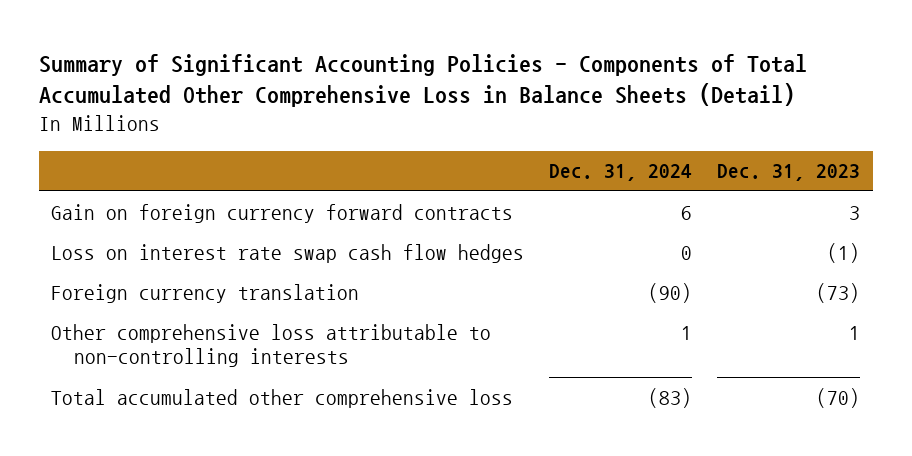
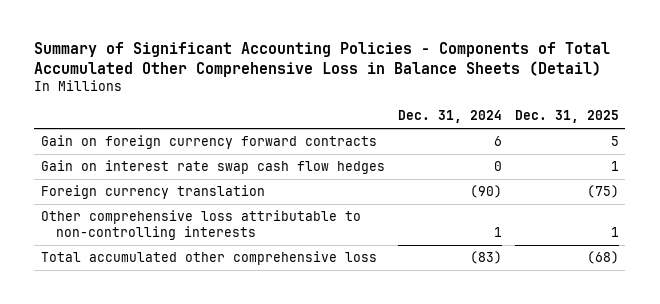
[717,164,861,182] Dec. 31, 2023 -> none
none -> [514,110,619,124] Dec. 31, 2025
[51,243,525,263] Loss on interest rate swap cash flow hedges -> [40,159,385,174] Gain on interest rate swap cash flow hedges

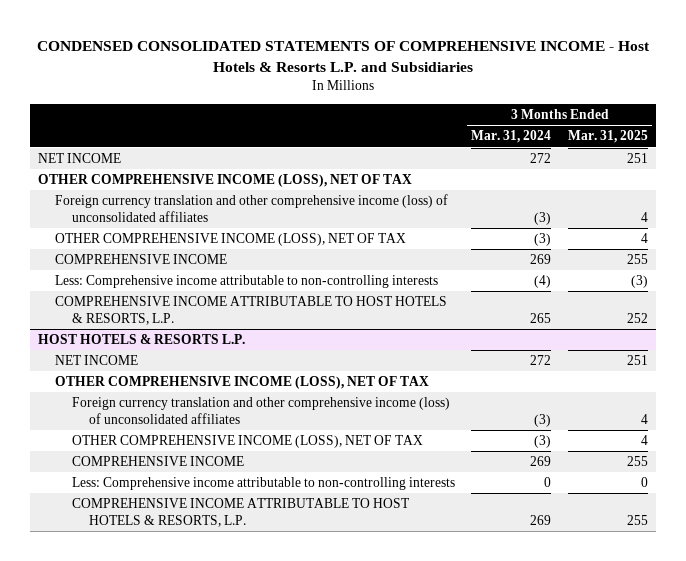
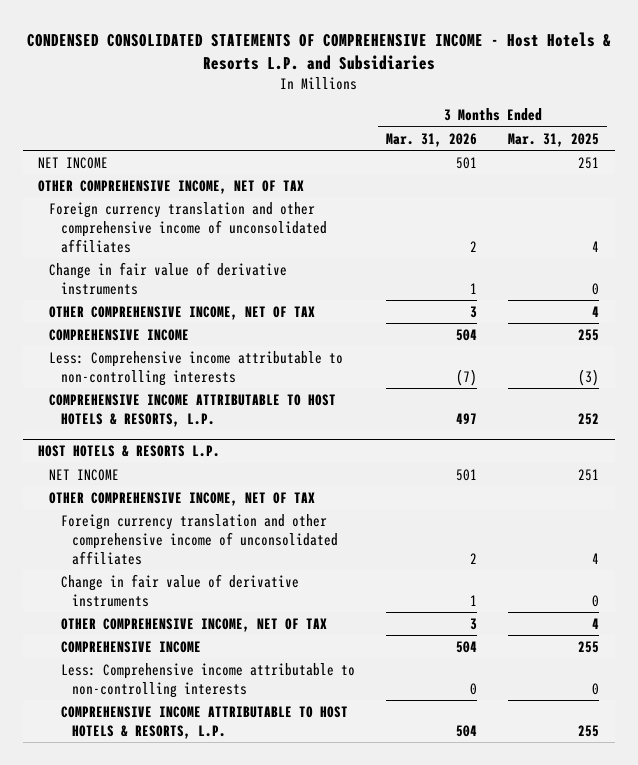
[471,130,552,144] Mar. 31, 2024 -> none
none -> [385,132,477,147] Mar. 31, 2026
[38,174,413,188] OTHER COMPREHENSIVE INCOME (LOSS), NET OF TAX -> [38,179,305,194] OTHER COMPREHENSIVE INCOME, NET OF TAX
[54,194,448,223] Foreign currency translation and other comprehensive income (loss) of unconsolidated affiliates -> [49,201,327,253] Foreign currency translation and other comprehensive income of unconsolidated affiliates
none -> [49,261,288,295] Change in fair value of derivative instruments
[54,233,406,247] OTHER COMPREHENSIVE INCOME (LOSS), NET OF TAX -> [49,305,316,320] OTHER COMPREHENSIVE INCOME, NET OF TAX
[54,376,429,390] OTHER COMPREHENSIVE INCOME (LOSS), NET OF TAX -> [49,491,316,506] OTHER COMPREHENSIVE INCOME, NET OF TAX
[71,397,450,425] Foreign currency translation and other comprehensive income (loss) of unconsolidated affiliates -> [60,513,338,565] Foreign currency translation and other comprehensive income of unconsolidated affiliates
none -> [60,573,299,607] Change in fair value of derivative instruments
[71,435,423,449] OTHER COMPREHENSIVE INCOME (LOSS), NET OF TAX -> [60,617,327,632] OTHER COMPREHENSIVE INCOME, NET OF TAX

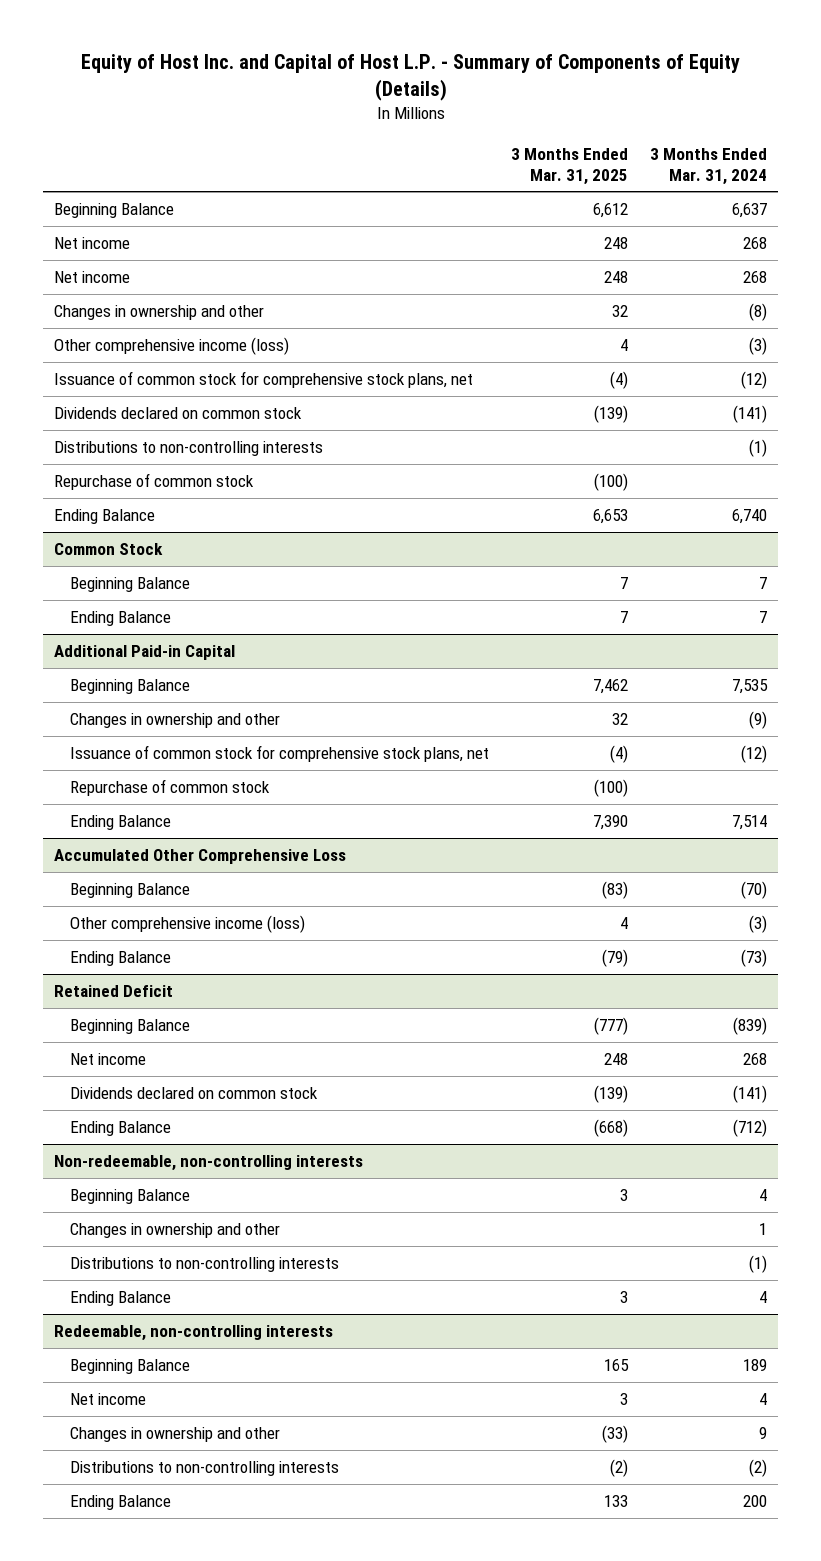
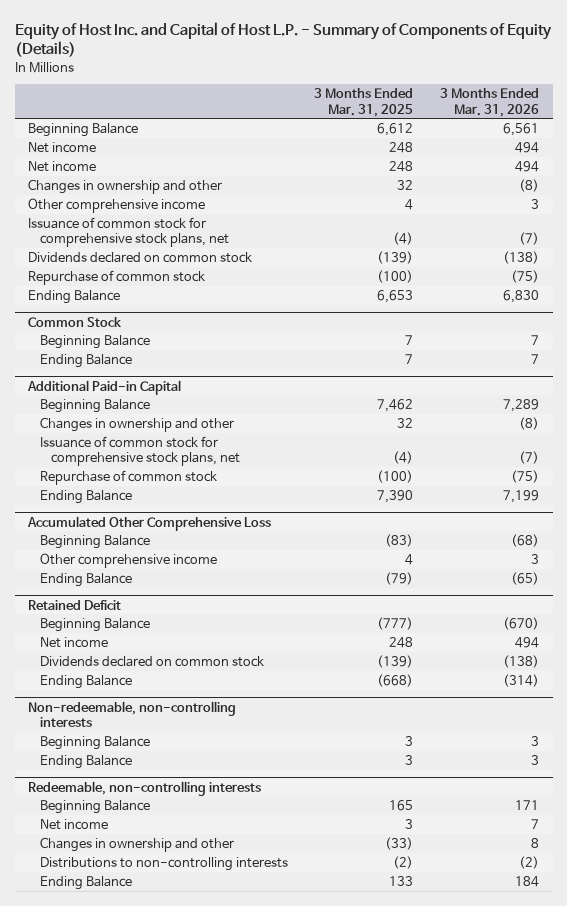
[650,147,768,185] 3 Months Ended Mar. 31, 2024 -> none
none -> [440,88,540,117] 3 Months Ended Mar. 31, 2026
[53,336,289,355] Other comprehensive income (loss) -> [28,197,206,213] Other comprehensive income
[53,440,323,456] Distributions to non-controlling interests -> none
[70,914,306,933] Other comprehensive income (loss) -> [39,552,217,568] Other comprehensive income
[70,1222,281,1238] Changes in ownership and other -> none
[70,1256,340,1272] Distributions to non-controlling interests -> none

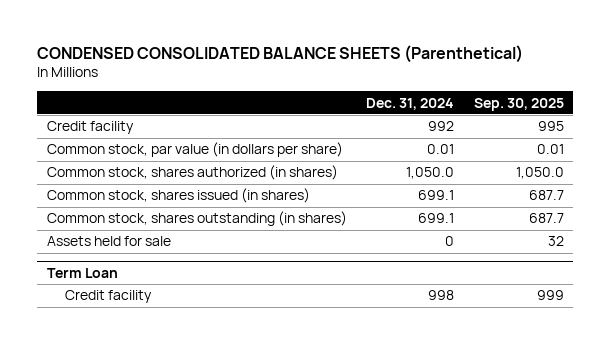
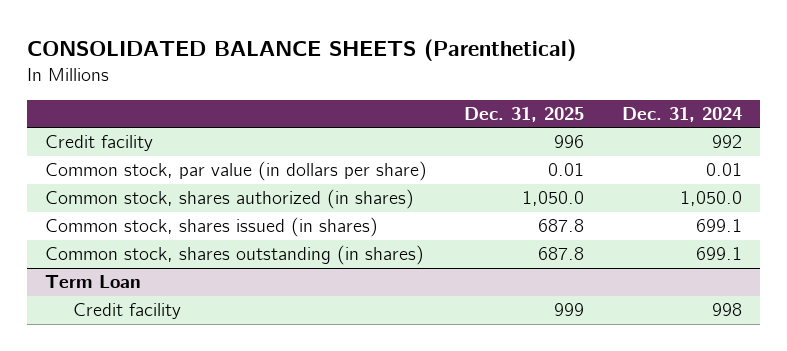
[37,44,524,63] CONDENSED CONSOLIDATED BALANCE SHEETS (Parenthetical) -> [26,38,576,61] CONSOLIDATED BALANCE SHEETS (Parenthetical)
[473,97,564,111] Sep. 30, 2025 -> none
none -> [464,106,585,122] Dec. 31, 2025
[47,236,172,247] Assets held for sale -> none

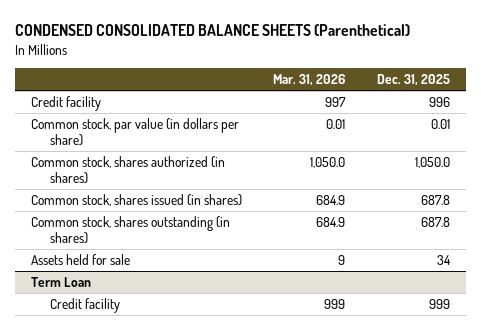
[26,38,576,61] CONSOLIDATED BALANCE SHEETS (Parenthetical) -> [15,24,411,37] CONDENSED CONSOLIDATED BALANCE SHEETS (Parenthetical)
[621,106,742,122] Dec. 31, 2024 -> none
none -> [273,74,346,87] Mar. 31, 2026
none -> [31,253,131,265] Assets held for sale

